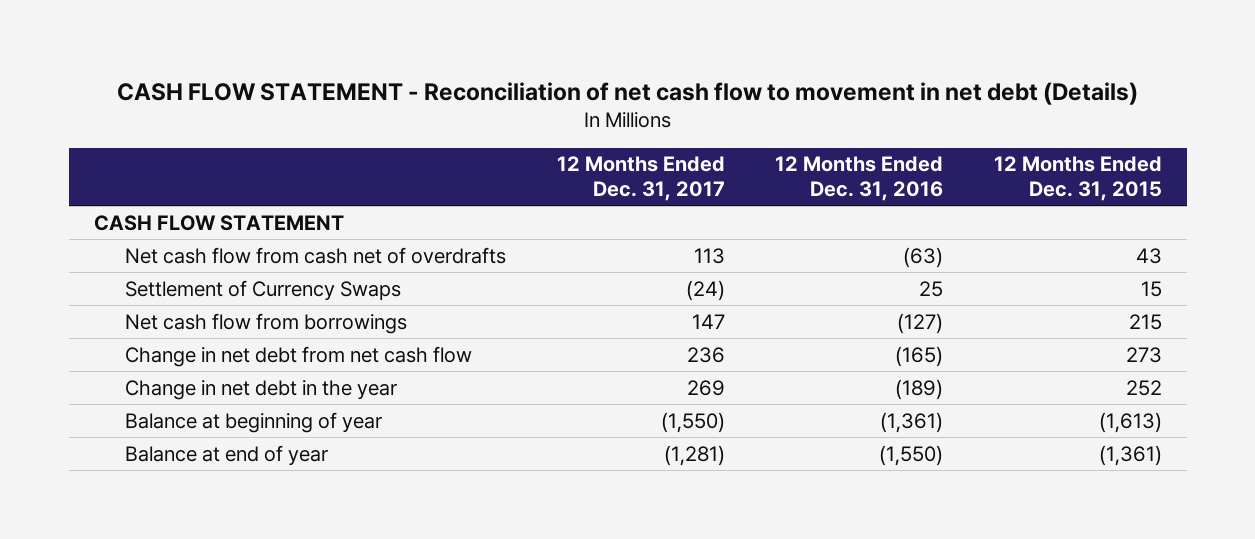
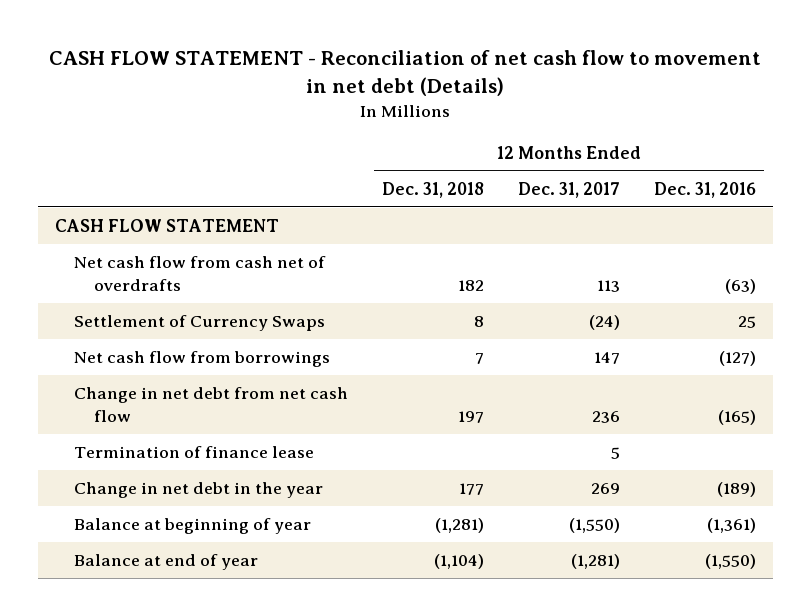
[993,156,1162,202] 12 Months Ended Dec. 31, 2015 -> none
none -> [382,181,485,198] Dec. 31, 2018
none -> [74,446,315,459] Termination of finance lease

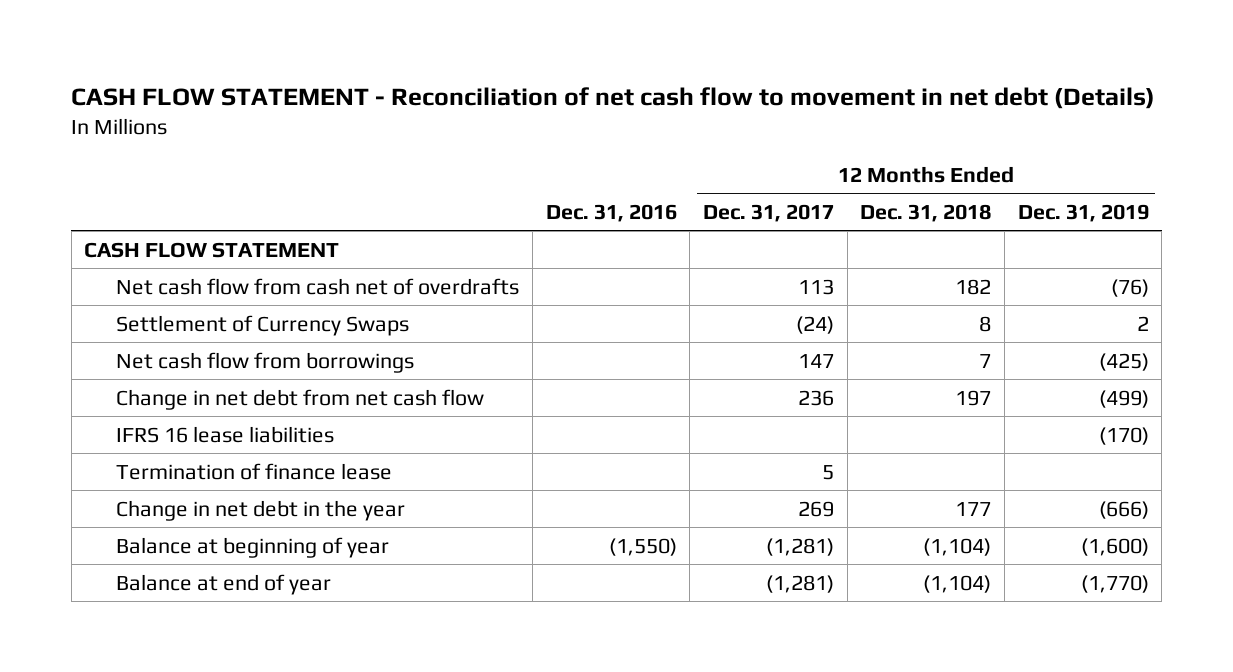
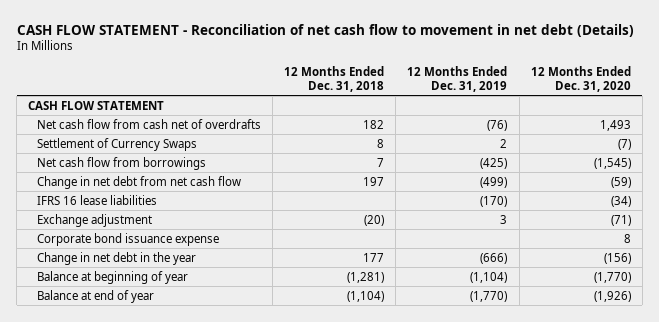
[545,203,677,222] Dec. 31, 2016 -> none
[703,203,835,222] Dec. 31, 2017 -> none
none -> [530,65,631,93] 12 Months Ended Dec. 31, 2020
[116,462,393,480] Termination of finance lease -> none
none -> [37,213,153,227] Exchange adjustment
none -> [37,232,220,246] Corporate bond issuance expense
[923,537,992,556] (1,104) -> [347,271,385,283] (1,281)
[1080,537,1149,556] (1,600) -> [470,271,508,283] (1,104)

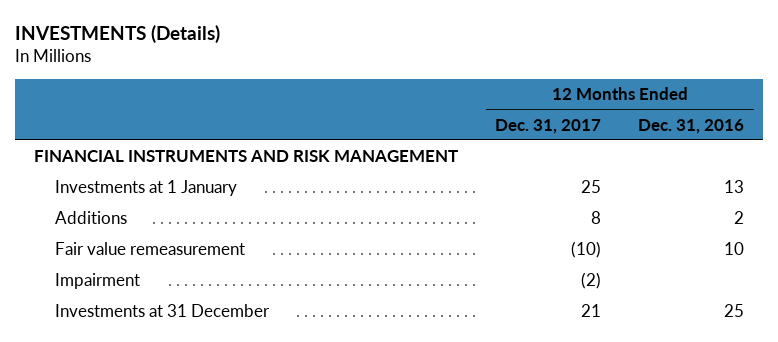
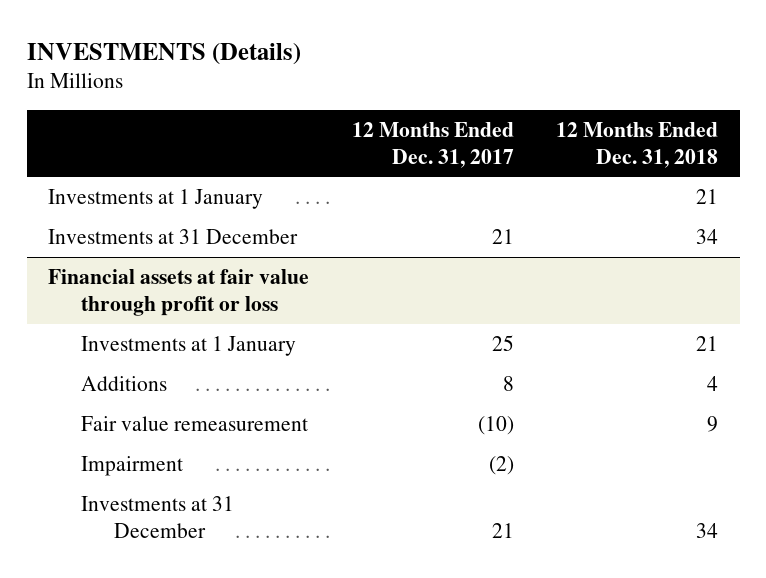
[638,118,745,134] Dec. 31, 2016 -> none
none -> [556,121,719,168] 12 Months Ended Dec. 31, 2018
[33,150,458,163] FINANCIAL INSTRUMENTS AND RISK MANAGEMENT -> none
none -> [48,188,264,209] Investments at 1 January
none -> [48,228,299,244] Investments at 31 December
none -> [48,268,310,316] Financial assets at fair value through profit or loss

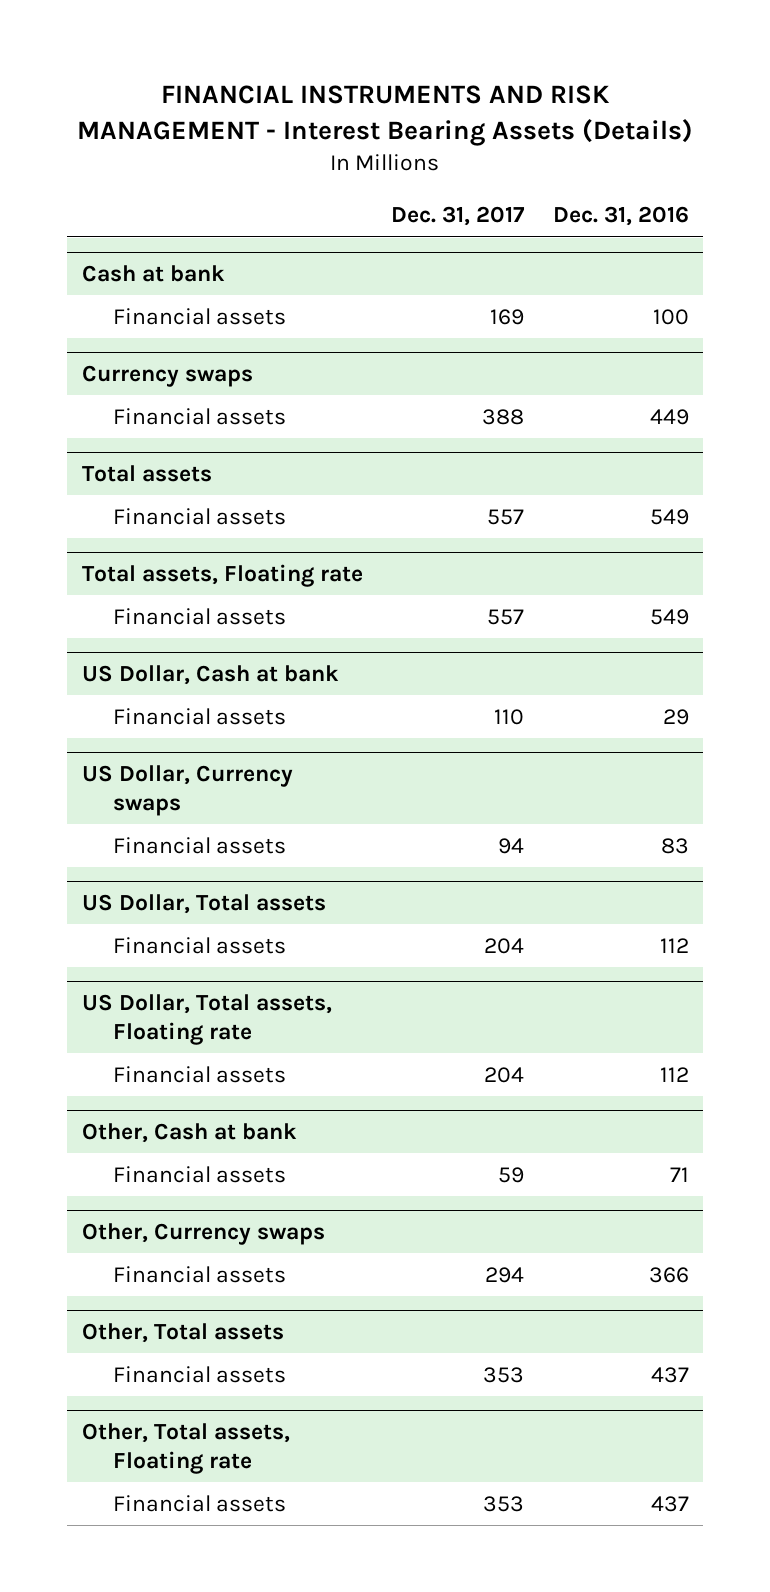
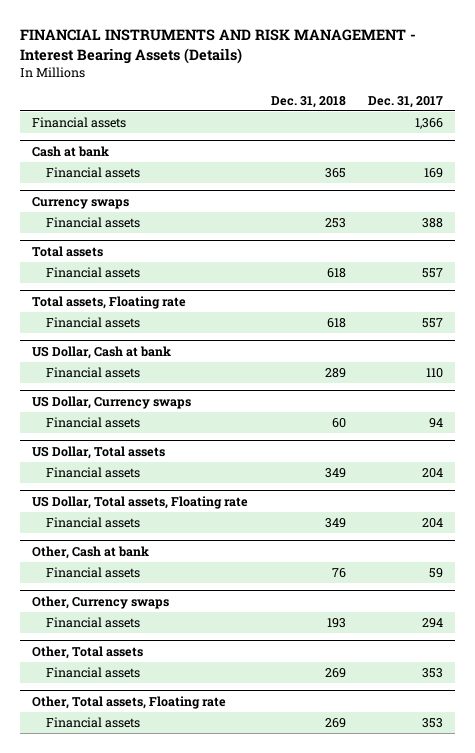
[552,206,689,227] Dec. 31, 2016 -> none
none -> [270,95,346,108] Dec. 31, 2018
none -> [31,117,126,129] Financial assets

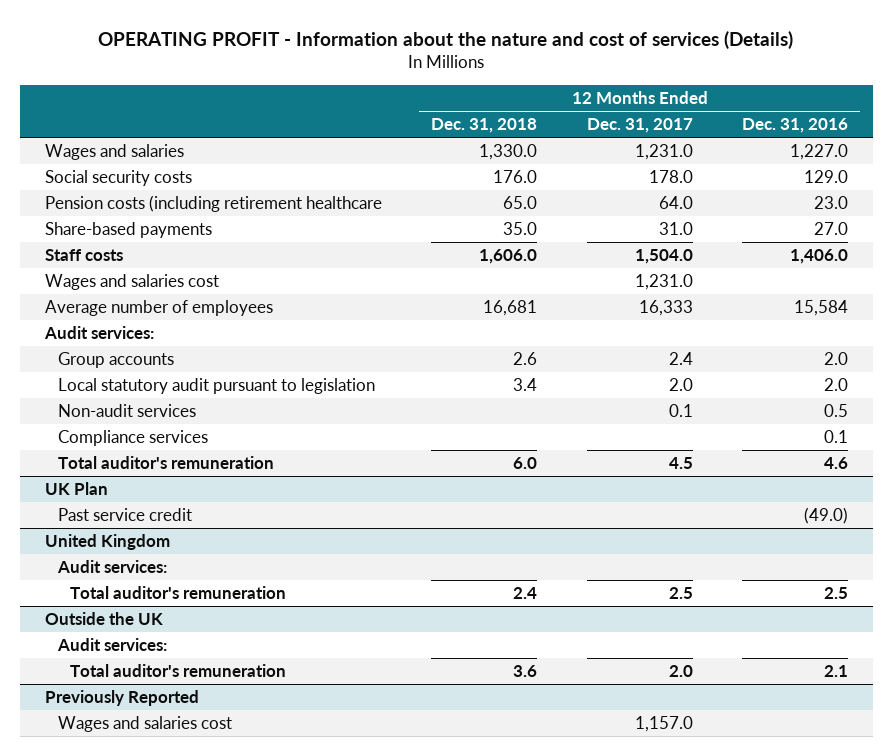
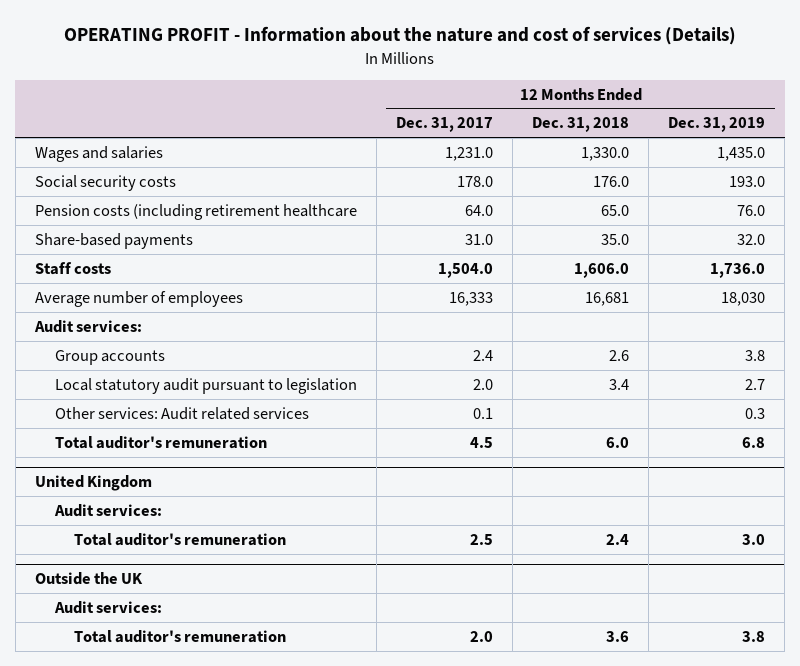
[741,118,848,134] Dec. 31, 2016 -> none
none -> [668,117,766,133] Dec. 31, 2019
[44,274,219,291] Wages and salaries cost -> none
[57,430,208,447] Compliance services -> none
[57,404,196,418] Non-audit services -> [54,406,309,420] Other services: Audit related services
[44,482,108,496] UK Plan -> none
[57,508,192,522] Past service credit -> none
[44,690,199,707] Previously Reported -> none
[57,716,232,733] Wages and salaries cost -> none

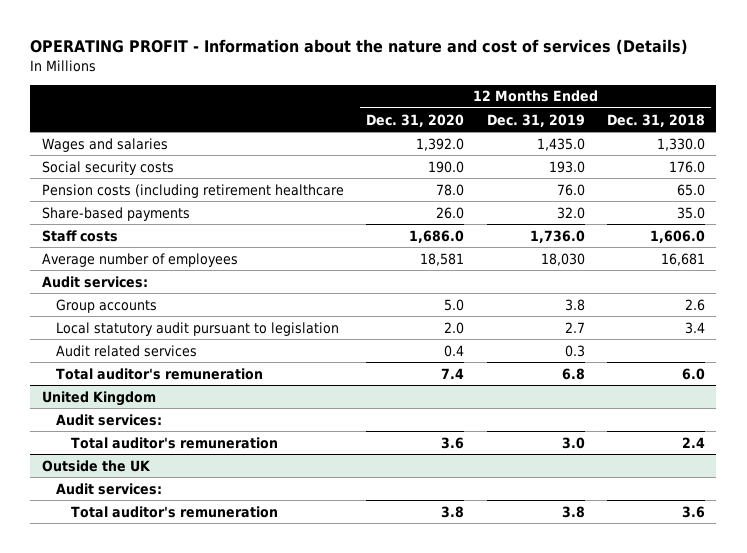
[395,117,493,133] Dec. 31, 2017 -> none
none -> [366,113,465,127] Dec. 31, 2020
[54,406,309,420] Other services: Audit related services -> [56,344,198,357] Audit related services

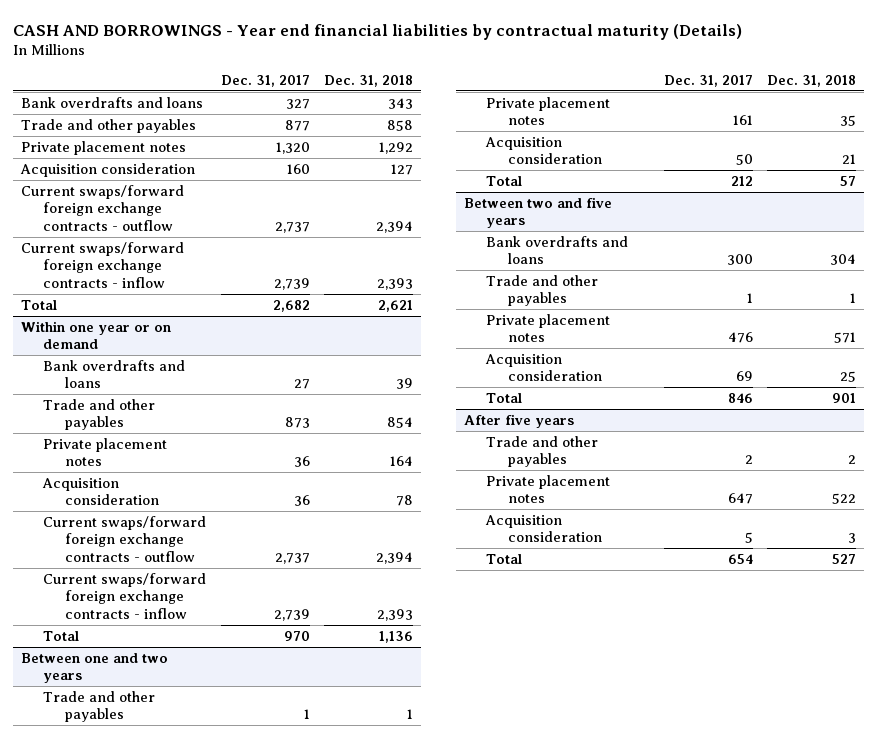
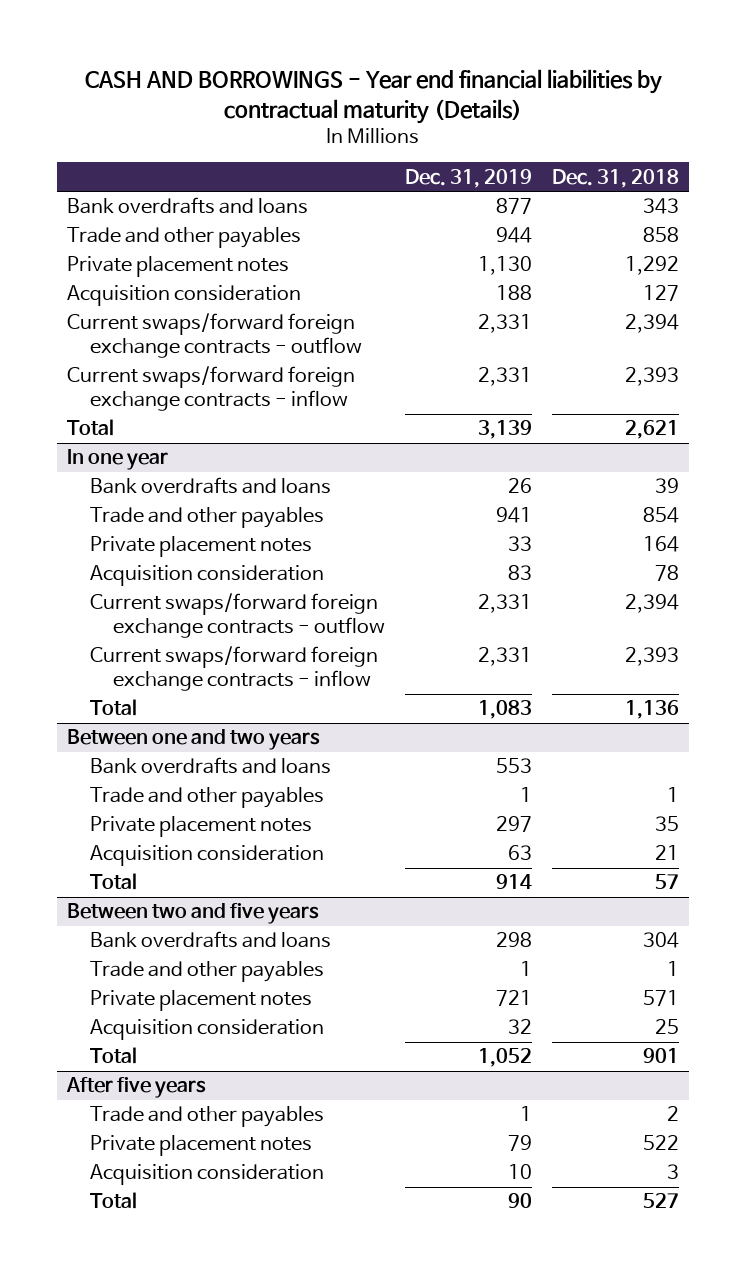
[220,74,310,87] Dec. 31, 2017 -> none
none -> [404,168,532,188] Dec. 31, 2019
[20,320,171,350] Within one year or on demand -> [67,449,169,471] In one year
none -> [89,757,331,775] Bank overdrafts and loans

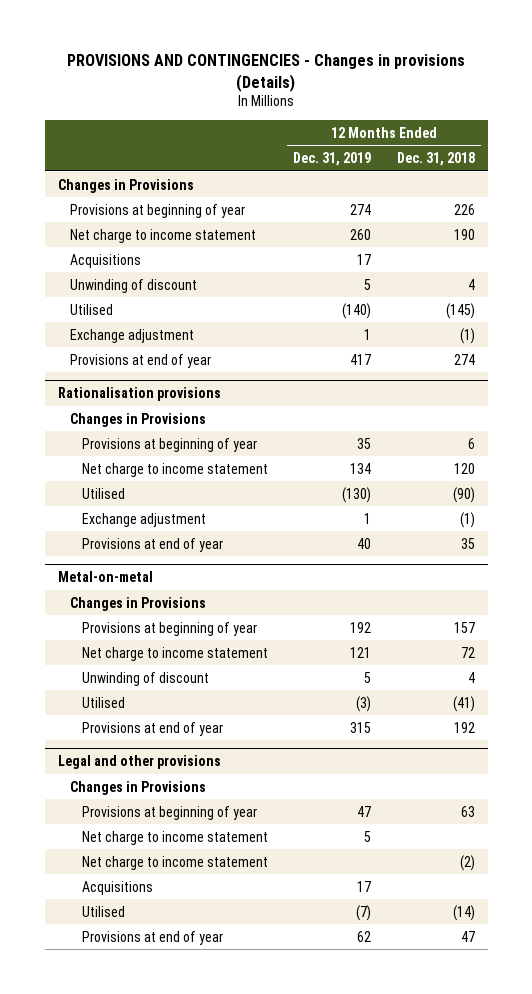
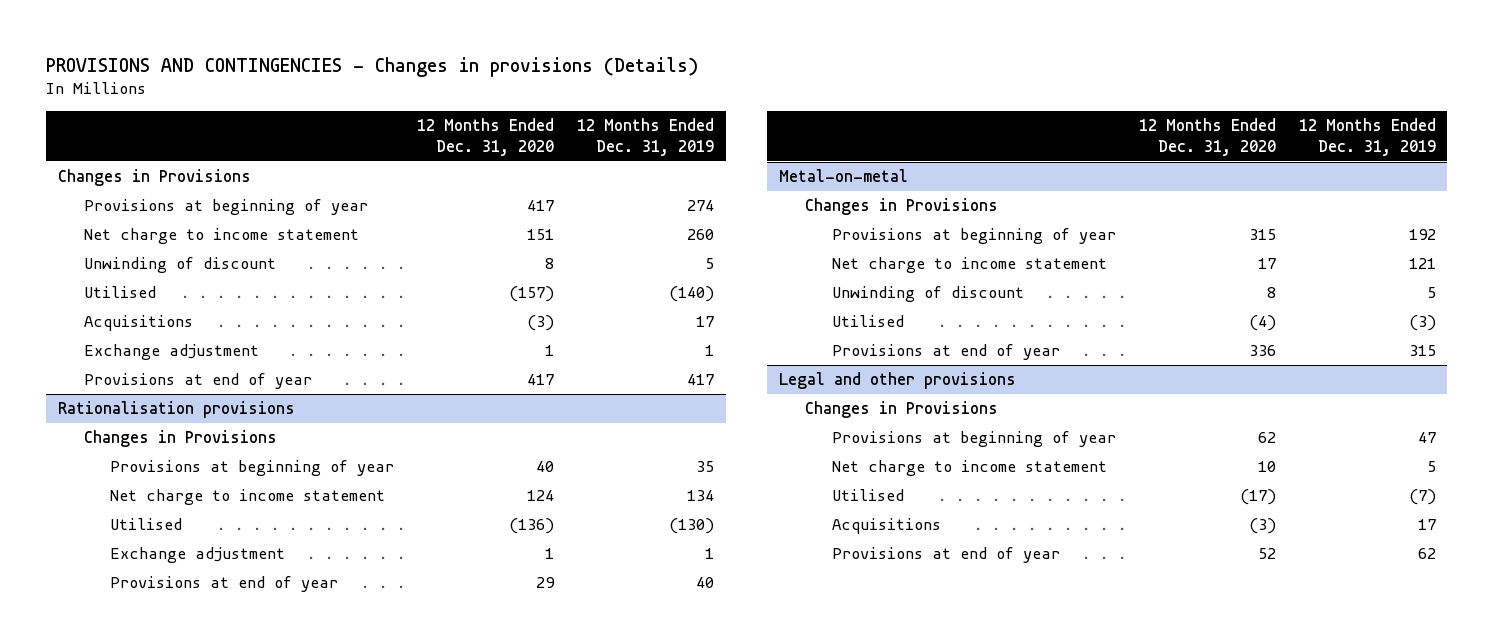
[396,151,475,166] Dec. 31, 2018 -> none
none -> [417,117,555,157] 12 Months Ended Dec. 31, 2020
[69,253,141,268] Acquisitions -> [83,315,193,332] Acquisitions
[81,855,268,870] Net charge to income statement -> none
[81,880,153,895] Acquisitions -> [831,518,941,535] Acquisitions

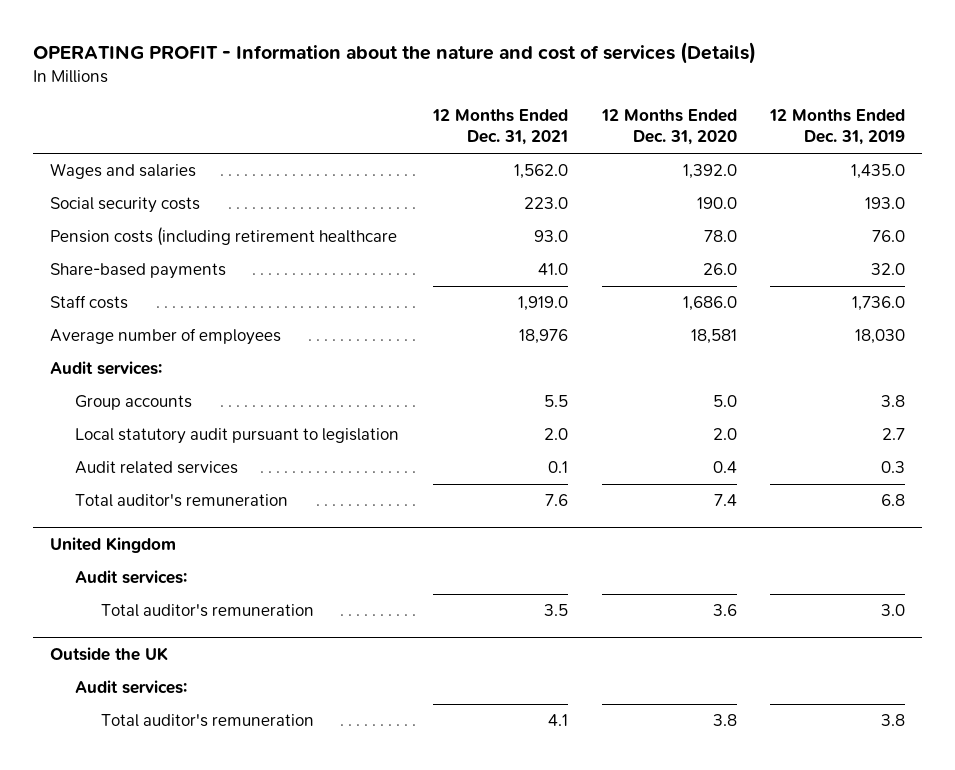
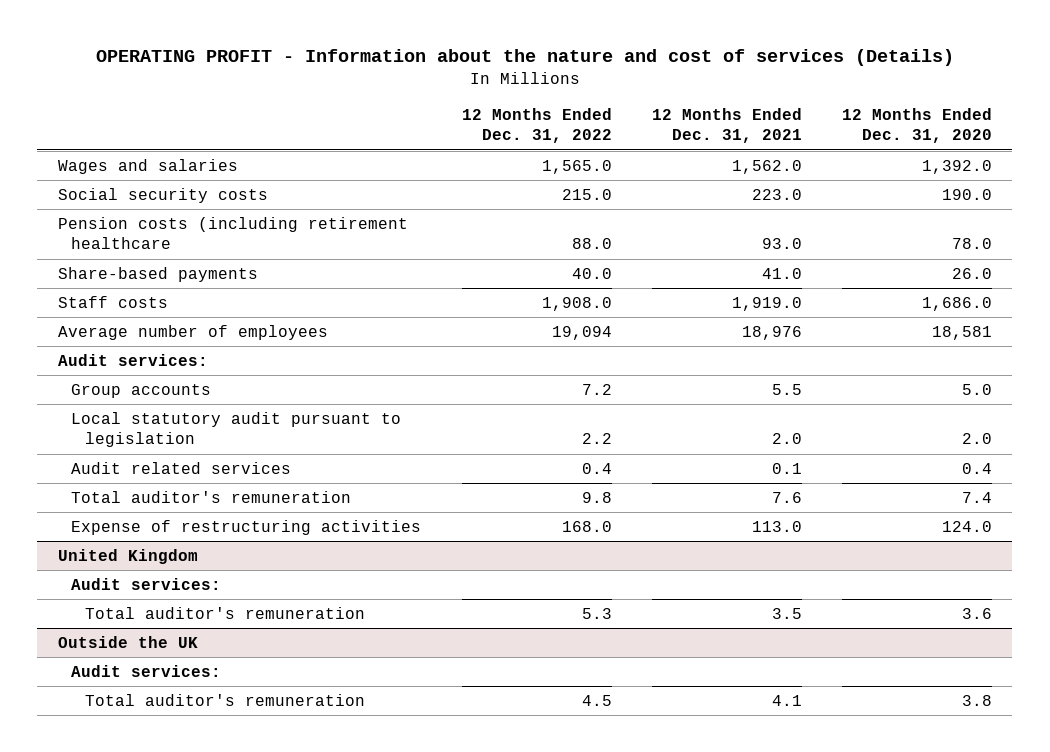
[769,108,906,146] 12 Months Ended Dec. 31, 2019 -> none
none -> [461,107,612,144] 12 Months Ended Dec. 31, 2022
none -> [71,519,422,535] Expense of restructuring activities

